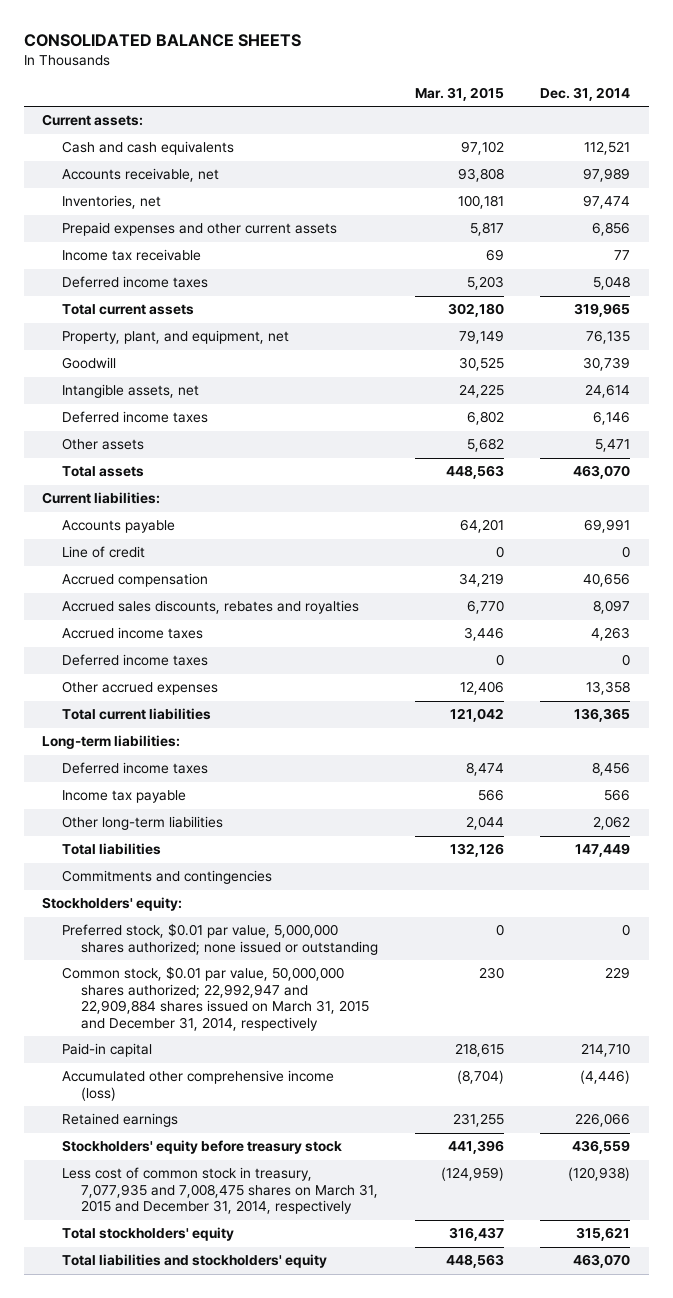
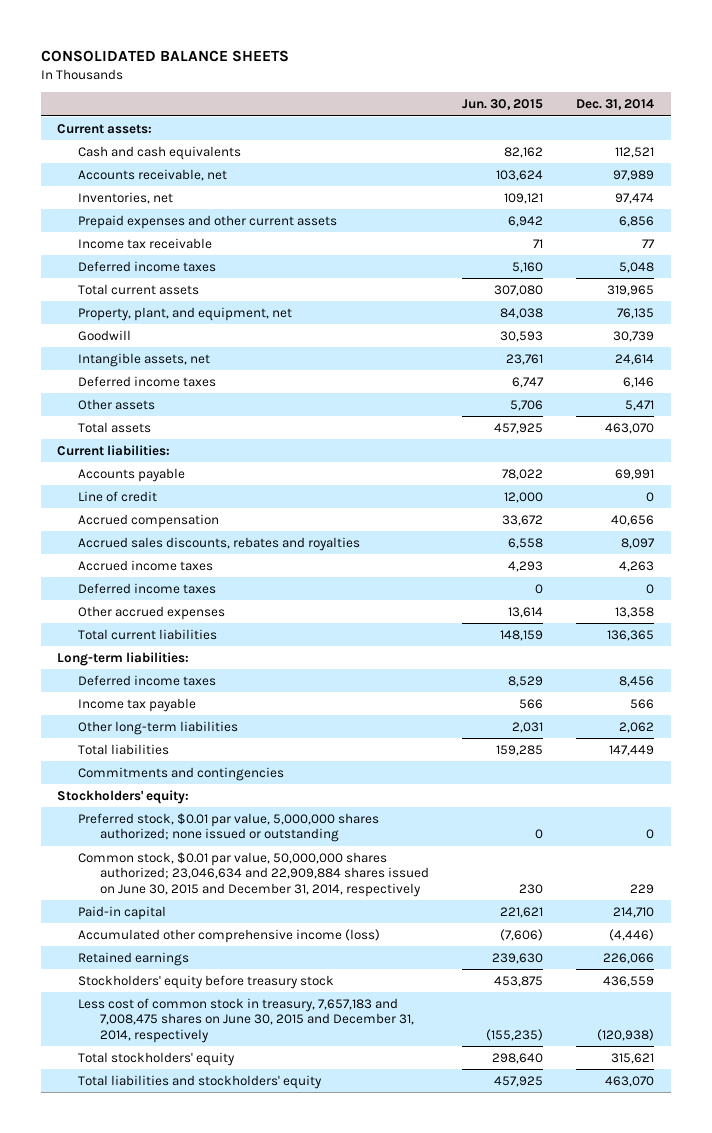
[414,86,504,101] Mar. 31, 2015 -> none
none -> [461,99,543,111] Jun. 30, 2015
[61,966,369,1031] Common stock, $0.01 par value, 50,000,000 shares authorized; 22,992,947 and 22,909,884 shares issued on March 31, 2015 and December 31, 2014, respectively -> [78,851,429,897] Common stock, $0.01 par value, 50,000,000 shares authorized; 23,046,634 and 22,909,884 shares issued on June 30, 2015 and December 31, 2014, respectively
[61,1167,378,1215] Less cost of common stock in treasury, 7,077,935 and 7,008,475 shares on March 31, 2015 and December 31, 2014, respectively -> [78,997,414,1043] Less cost of common stock in treasury, 7,657,183 and 7,008,475 shares on June 30, 2015 and December 31, 2014, respectively

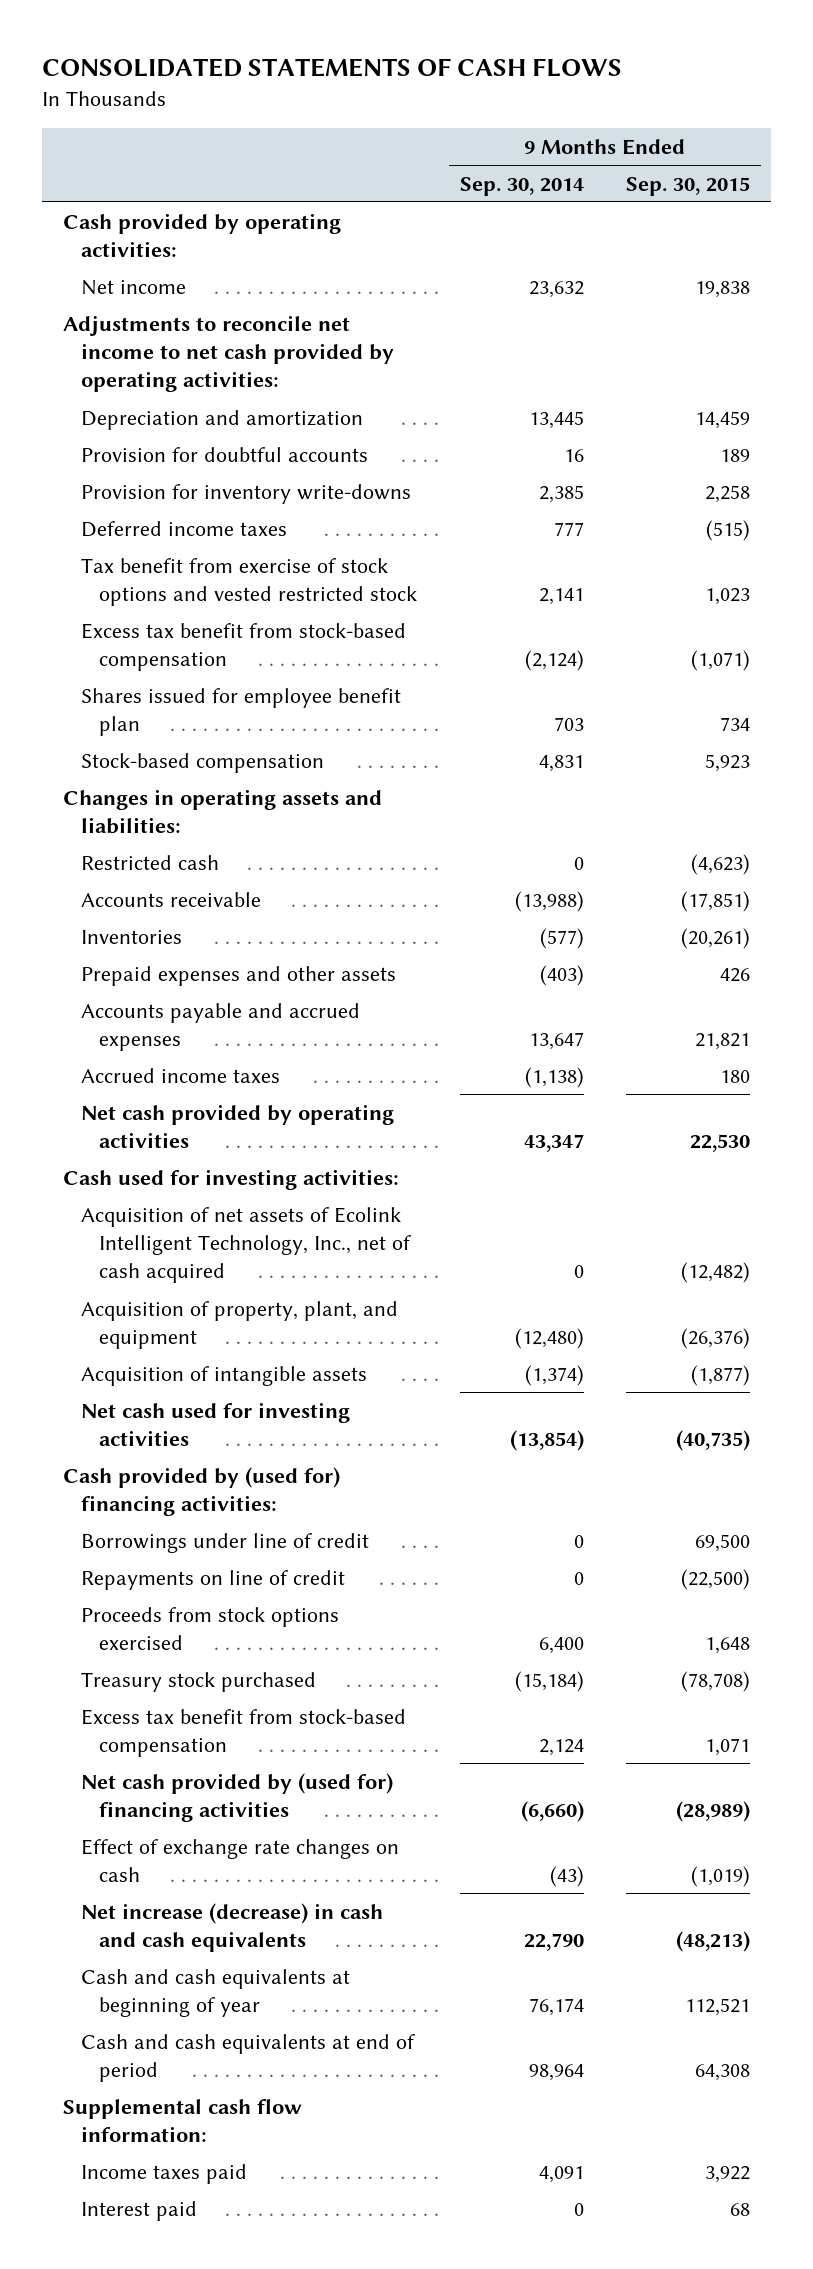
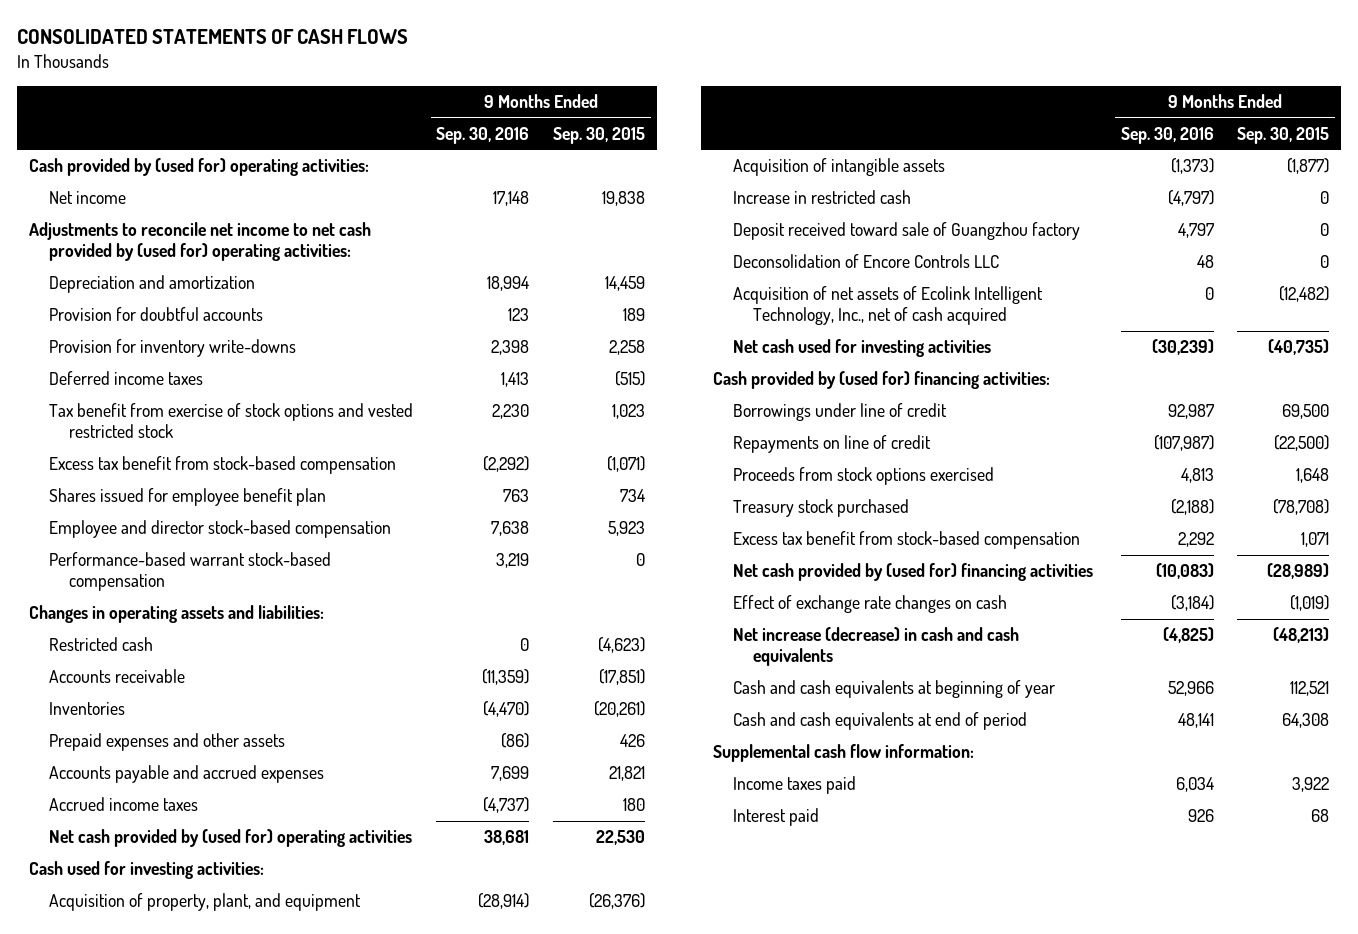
[459,176,584,196] Sep. 30, 2014 -> none
none -> [436,126,530,144] Sep. 30, 2016
[63,212,342,257] Cash provided by operating activities: -> [28,158,369,177] Cash provided by (used for) operating activities:
[63,314,395,393] Adjustments to reconcile net income to net cash provided by operating activities: -> [28,222,371,262] Adjustments to reconcile net income to net cash provided by (used for) operating activities:
[81,752,325,773] Stock-based compensation -> [48,520,391,539] Employee and director stock-based compensation
none -> [48,552,331,592] Performance-based warrant stock-based compensation
[81,1103,395,1148] Net cash provided by operating activities -> [48,829,412,848] Net cash provided by (used for) operating activities
none -> [733,190,912,205] Increase in restricted cash
none -> [733,222,1081,241] Deposit received toward sale of Guangzhou factory
none -> [733,254,1000,269] Deconsolidation of Encore Controls LLC
[81,1206,412,1284] Acquisition of net assets of Ecolink Intelligent Technology, Inc., net of cash acquired -> [733,286,1044,326] Acquisition of net assets of Ecolink Intelligent Technology, Inc., net of cash acquired

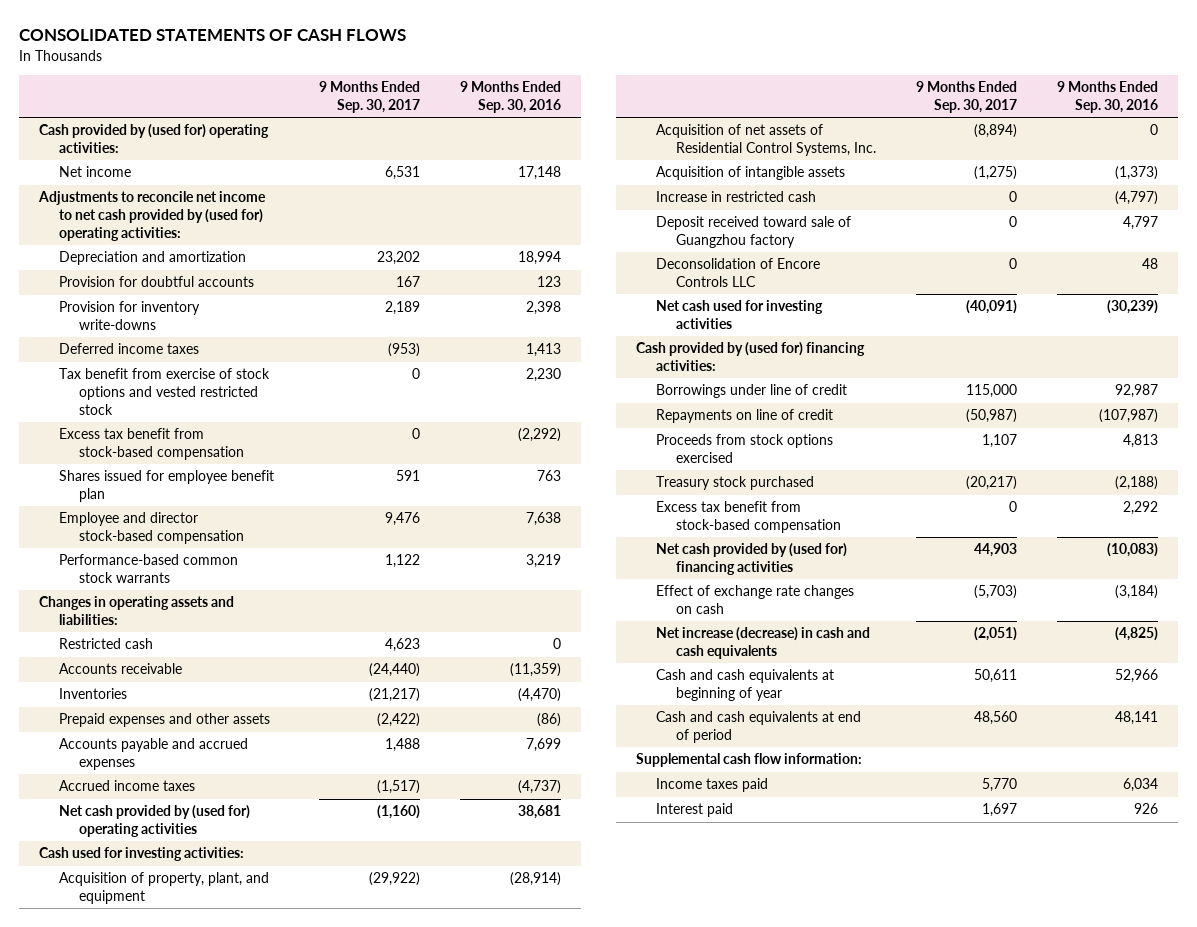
[553,126,646,144] Sep. 30, 2015 -> none
none -> [318,81,420,113] 9 Months Ended Sep. 30, 2017
[48,552,331,592] Performance-based warrant stock-based compensation -> [58,554,238,584] Performance-based common stock warrants
none -> [656,124,876,157] Acquisition of net assets of Residential Control Systems, Inc.
[733,286,1044,326] Acquisition of net assets of Ecolink Intelligent Technology, Inc., net of cash acquired -> none

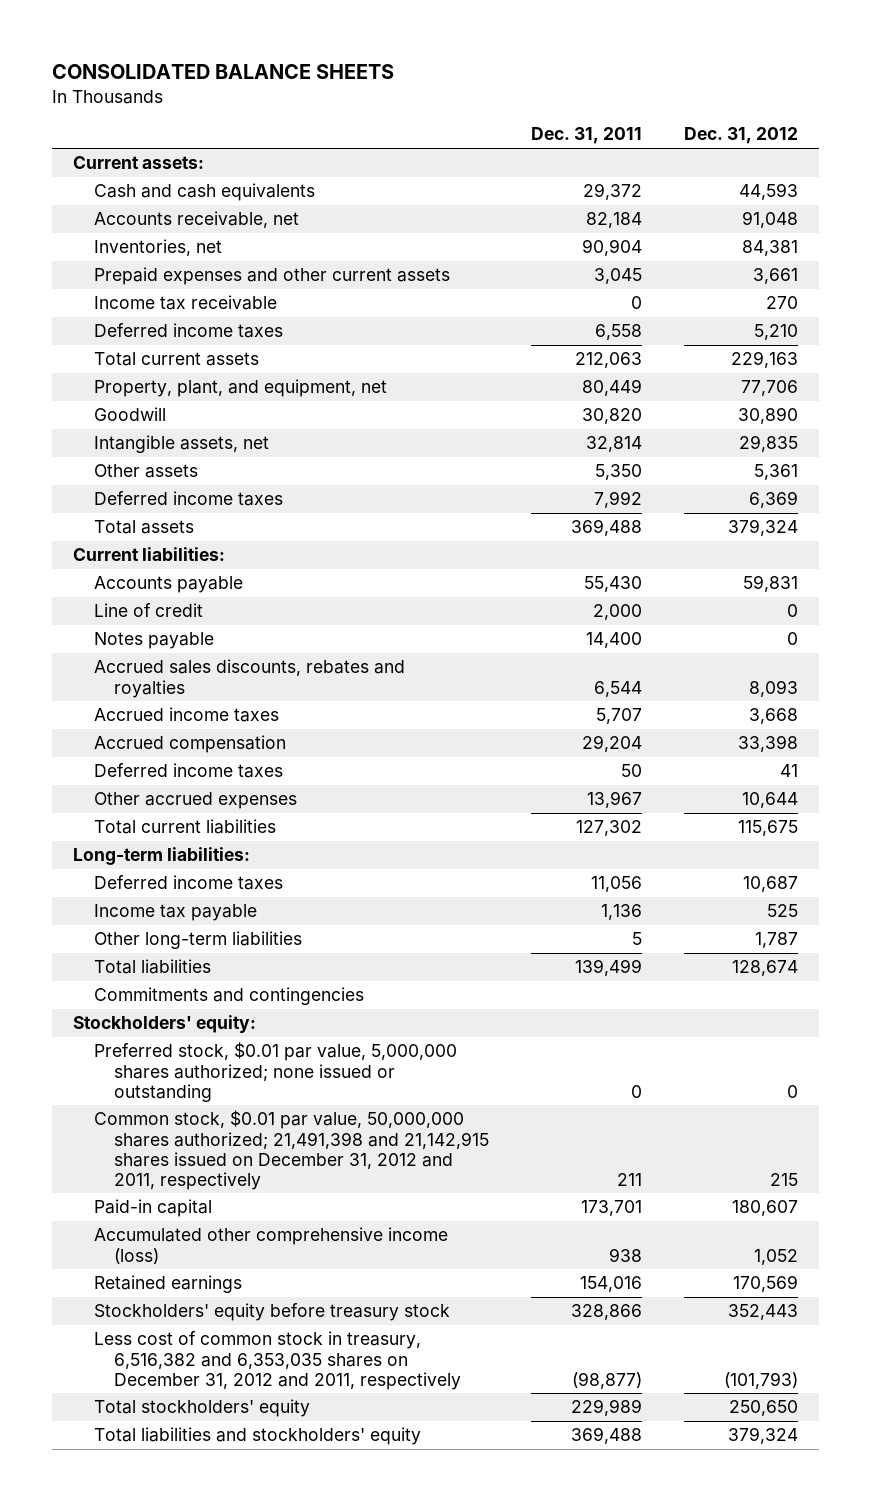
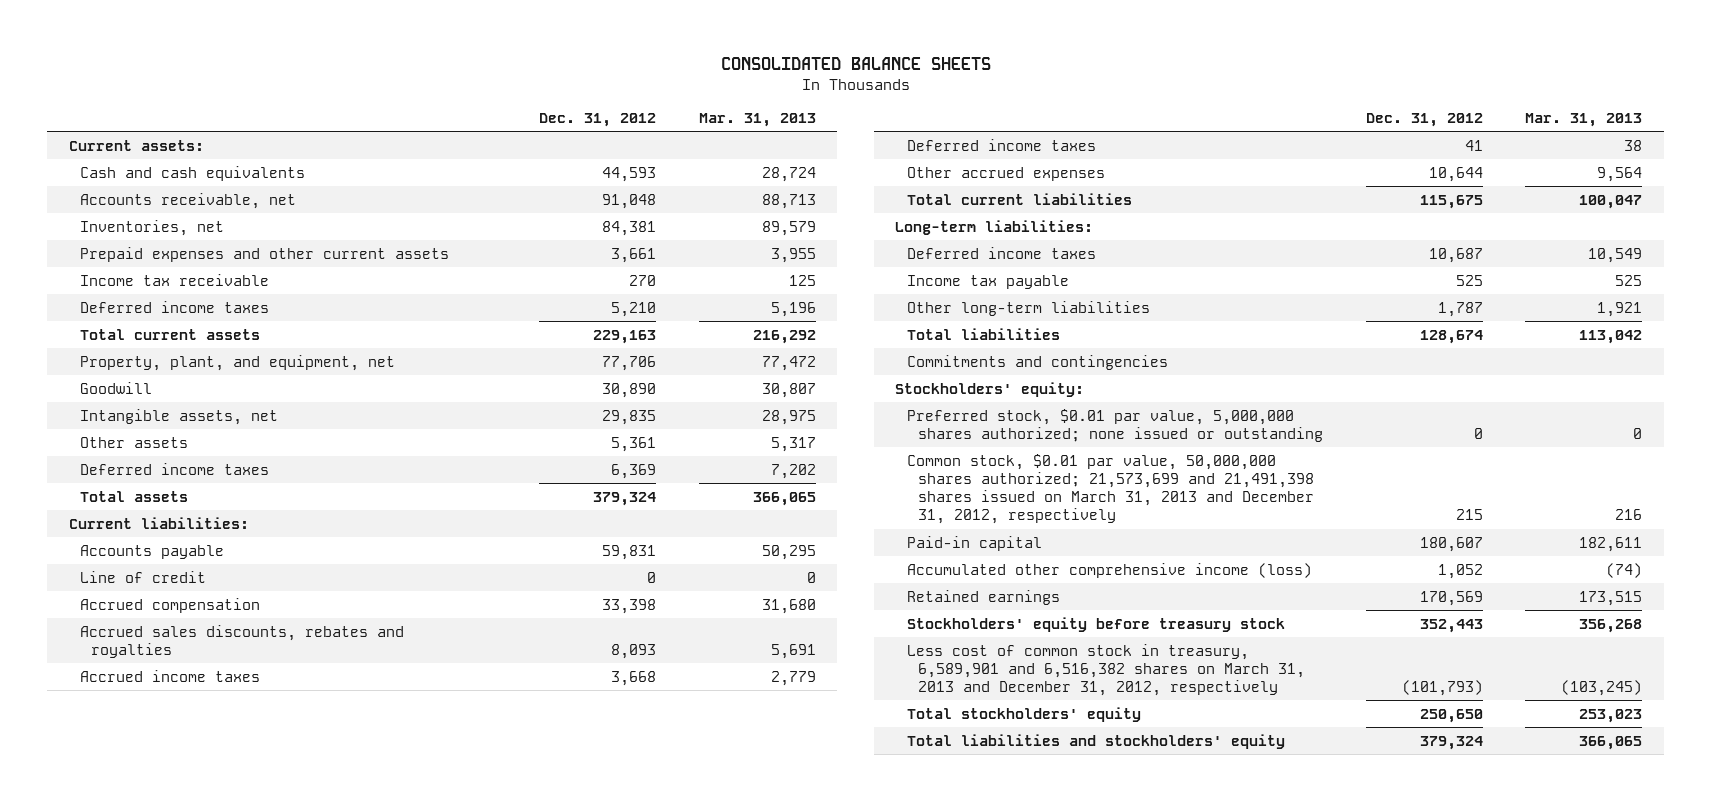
[531,127,643,145] Dec. 31, 2011 -> none
none -> [698,113,816,128] Mar. 31, 2013
[93,632,214,650] Notes payable -> none
[93,735,286,754] Accrued compensation -> [80,597,261,613] Accrued compensation
[93,1110,490,1190] Common stock, $0.01 par value, 50,000,000 shares authorized; 21,491,398 and 21,142,915 shares issued on December 31, 2012 and 2011, respectively -> [906,453,1314,525] Common stock, $0.01 par value, 50,000,000 shares authorized; 21,573,699 and 21,491,398 shares issued on March 31, 2013 and December 31, 2012, respectively
[93,1331,462,1390] Less cost of common stock in treasury, 6,516,382 and 6,353,035 shares on December 31, 2012 and 2011, respectively -> [906,643,1305,697] Less cost of common stock in treasury, 6,589,901 and 6,516,382 shares on March 31, 2013 and December 31, 2012, respectively

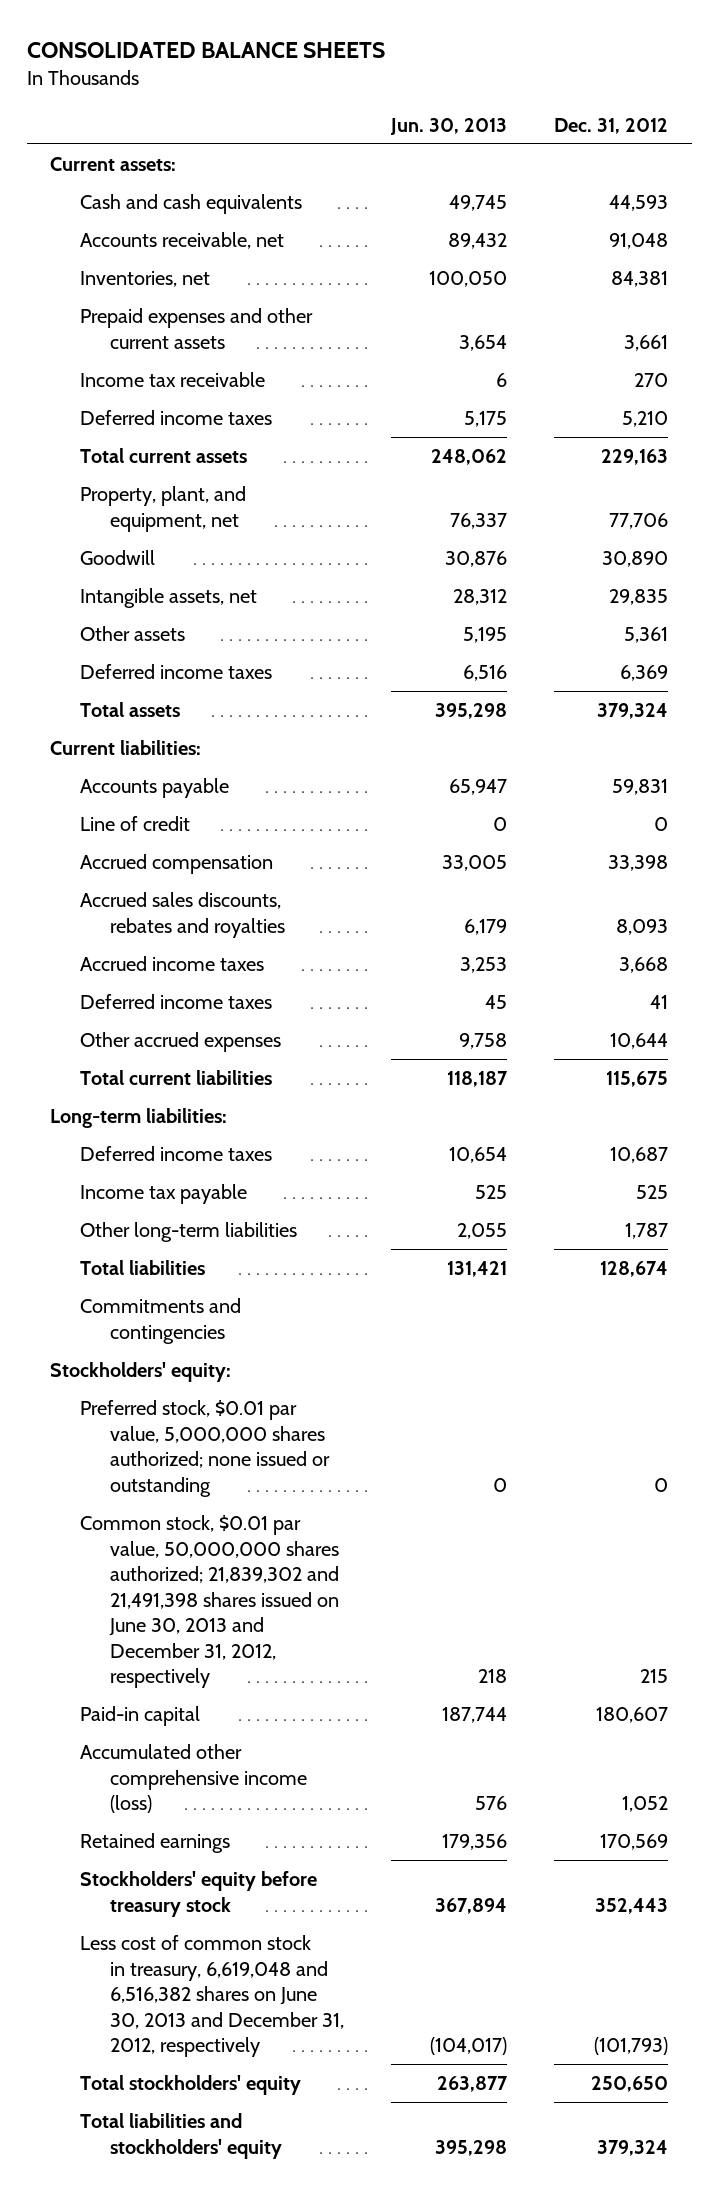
[698,113,816,128] Mar. 31, 2013 -> none
none -> [390,117,508,135] Jun. 30, 2013
[906,453,1314,525] Common stock, $0.01 par value, 50,000,000 shares authorized; 21,573,699 and 21,491,398 shares issued on March 31, 2013 and December 31, 2012, respectively -> [80,1515,340,1689] Common stock, $0.01 par value, 50,000,000 shares authorized; 21,839,302 and 21,491,398 shares issued on June 30, 2013 and December 31, 2012, respectively
[906,643,1305,697] Less cost of common stock in treasury, 6,589,901 and 6,516,382 shares on March 31, 2013 and December 31, 2012, respectively -> [80,1935,345,2058] Less cost of common stock in treasury, 6,619,048 and 6,516,382 shares on June 30, 2013 and December 31, 2012, respectively

